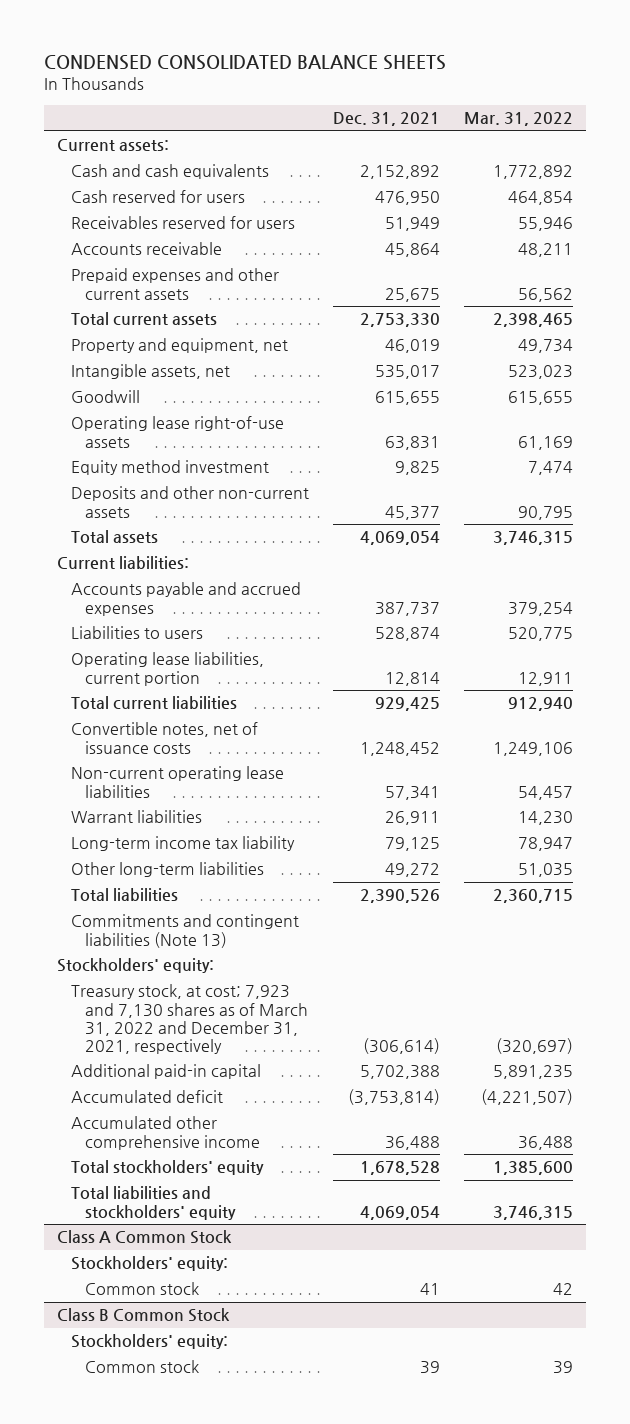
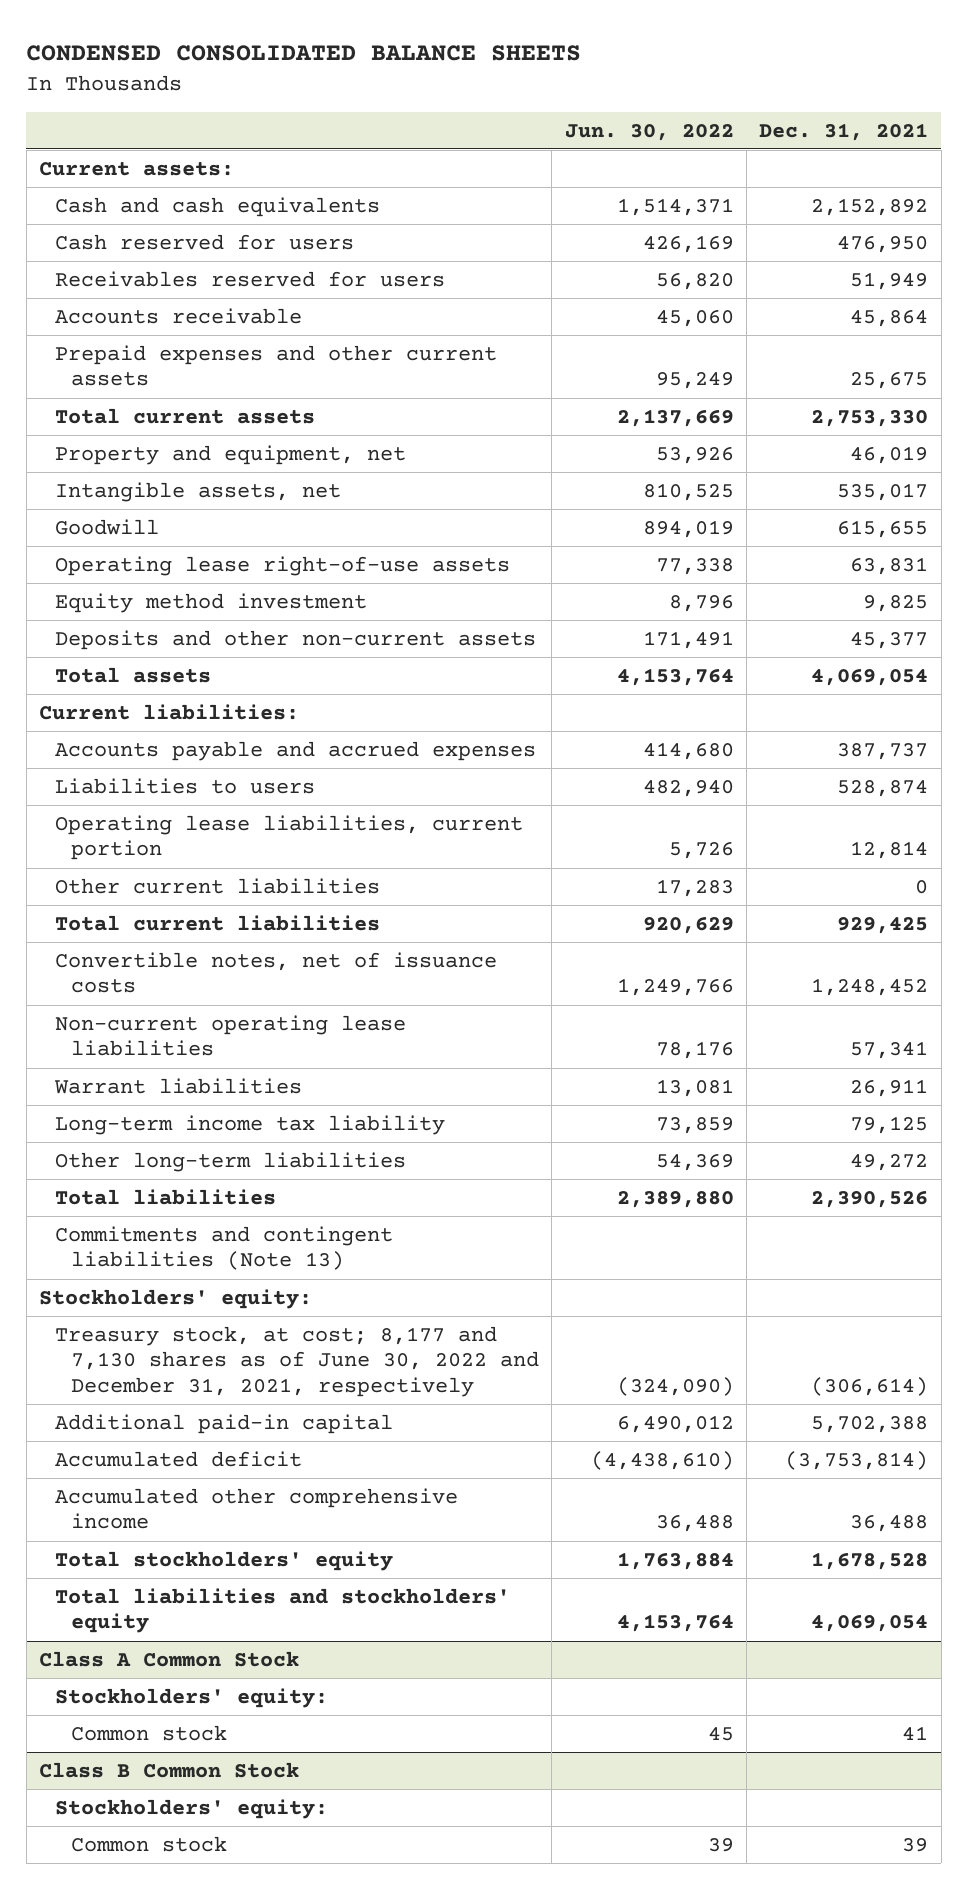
[464,112,574,127] Mar. 31, 2022 -> none
none -> [564,123,734,141] Jun. 30, 2022
none -> [55,877,381,894] Other current liabilities
[70,984,309,1054] Treasury stock, at cost; 7,923 and 7,130 shares as of March 31, 2022 and December 31, 2021, respectively -> [55,1325,539,1397] Treasury stock, at cost; 8,177 and 7,130 shares as of June 30, 2022 and December 31, 2021, respectively

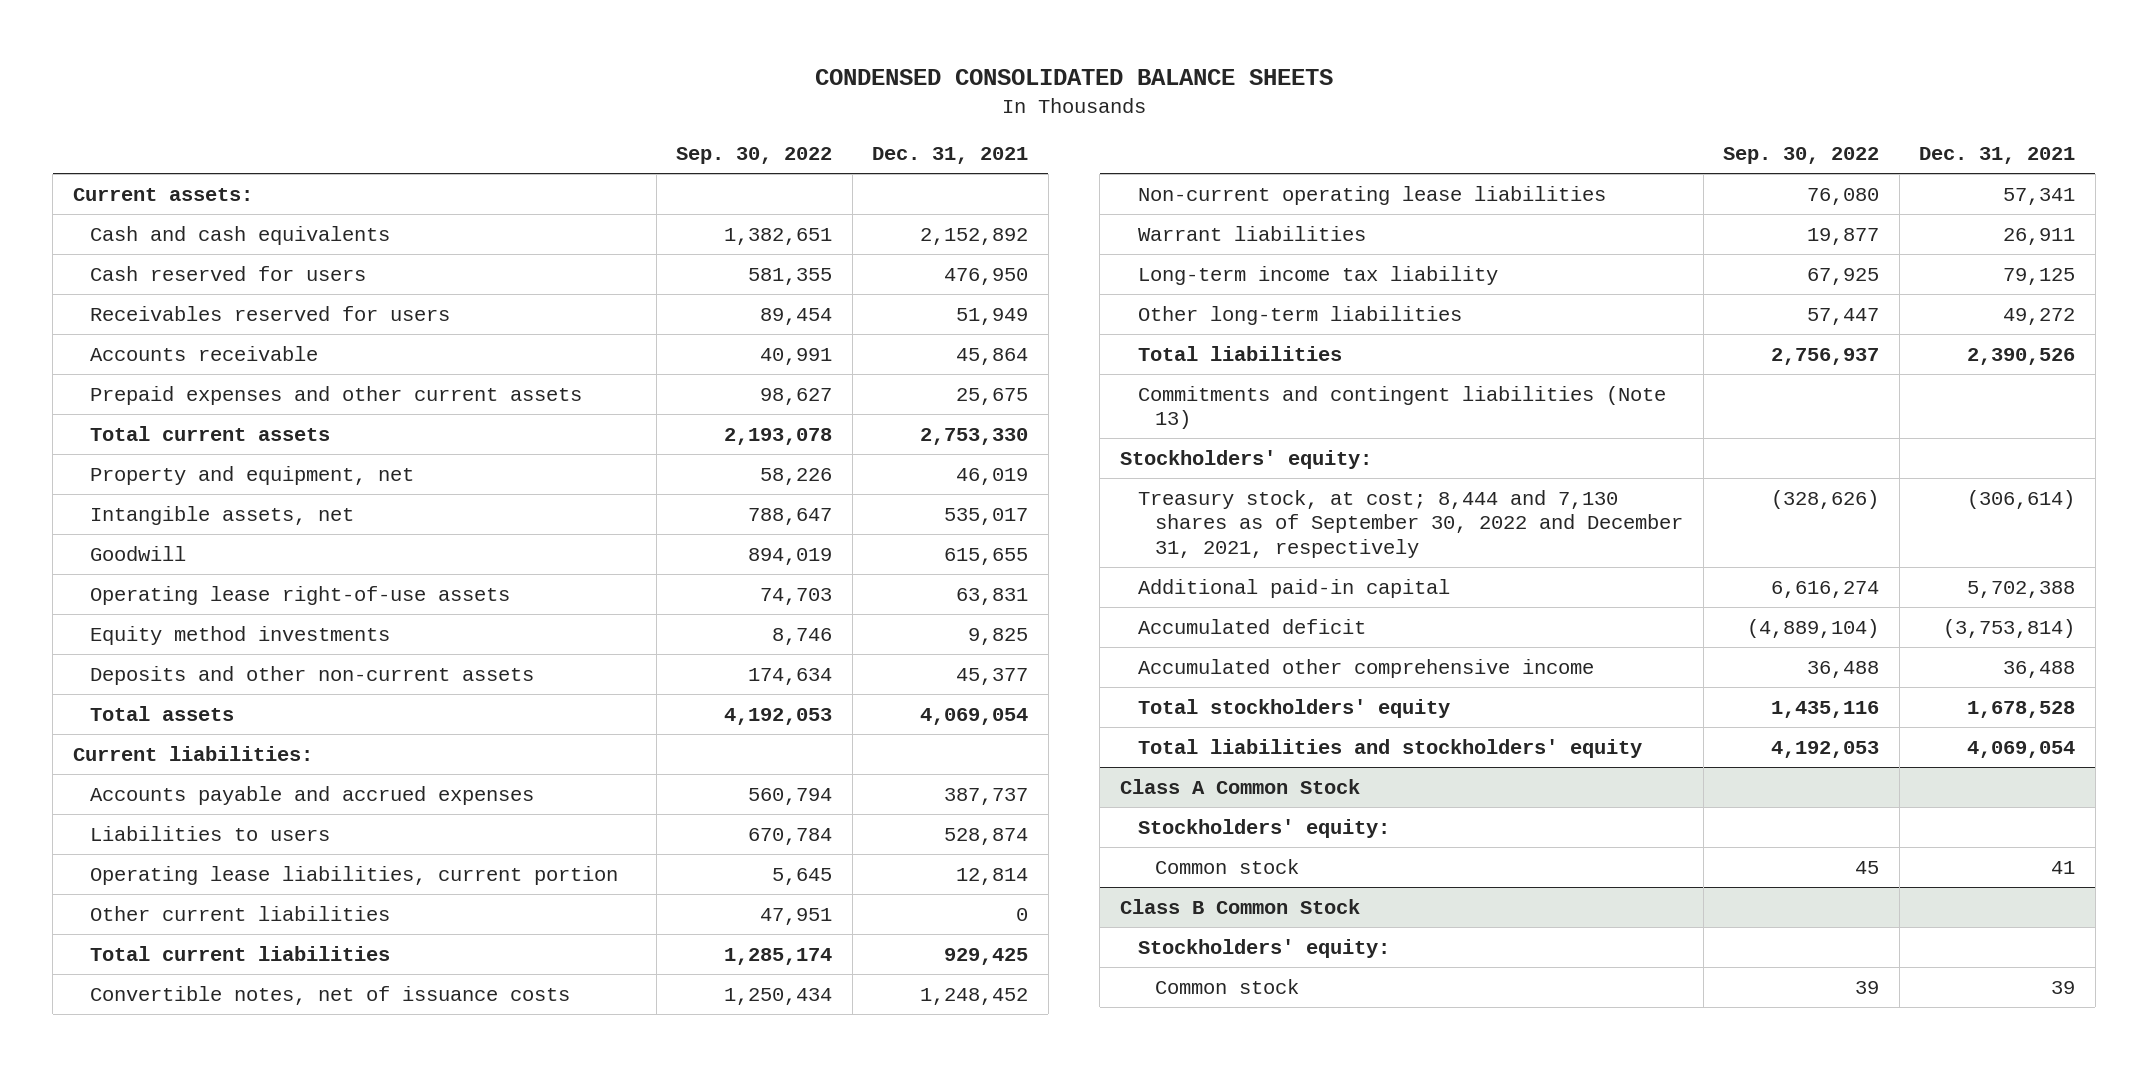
[564,123,734,141] Jun. 30, 2022 -> none
none -> [676,146,833,164] Sep. 30, 2022
[55,592,368,613] Equity method investment -> [90,625,391,645] Equity method investments
[55,1325,539,1397] Treasury stock, at cost; 8,177 and 7,130 shares as of June 30, 2022 and December 31, 2021, respectively -> [1137,489,1684,558] Treasury stock, at cost; 8,444 and 7,130 shares as of September 30, 2022 and December 31, 2021, respectively

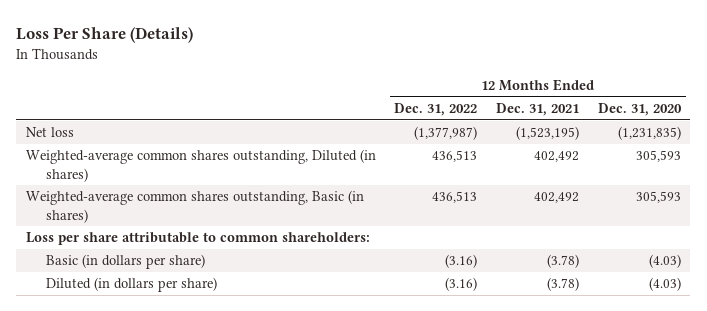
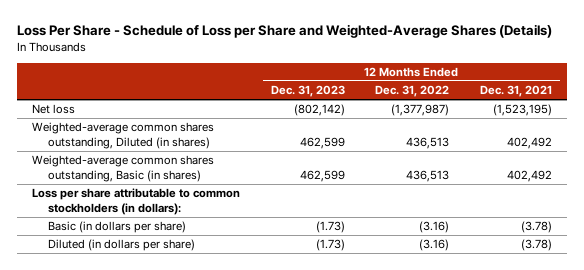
[16,26,194,43] Loss Per Share (Details) -> [17,24,553,39] Loss Per Share - Schedule of Loss per Share and Weighted-Average Shares (Details)
[597,102,682,116] Dec. 31, 2020 -> none
none -> [270,85,345,98] Dec. 31, 2023
[25,232,370,246] Loss per share attributable to common shareholders: -> [32,188,241,215] Loss per share attributable to common stockholders (in dollars):

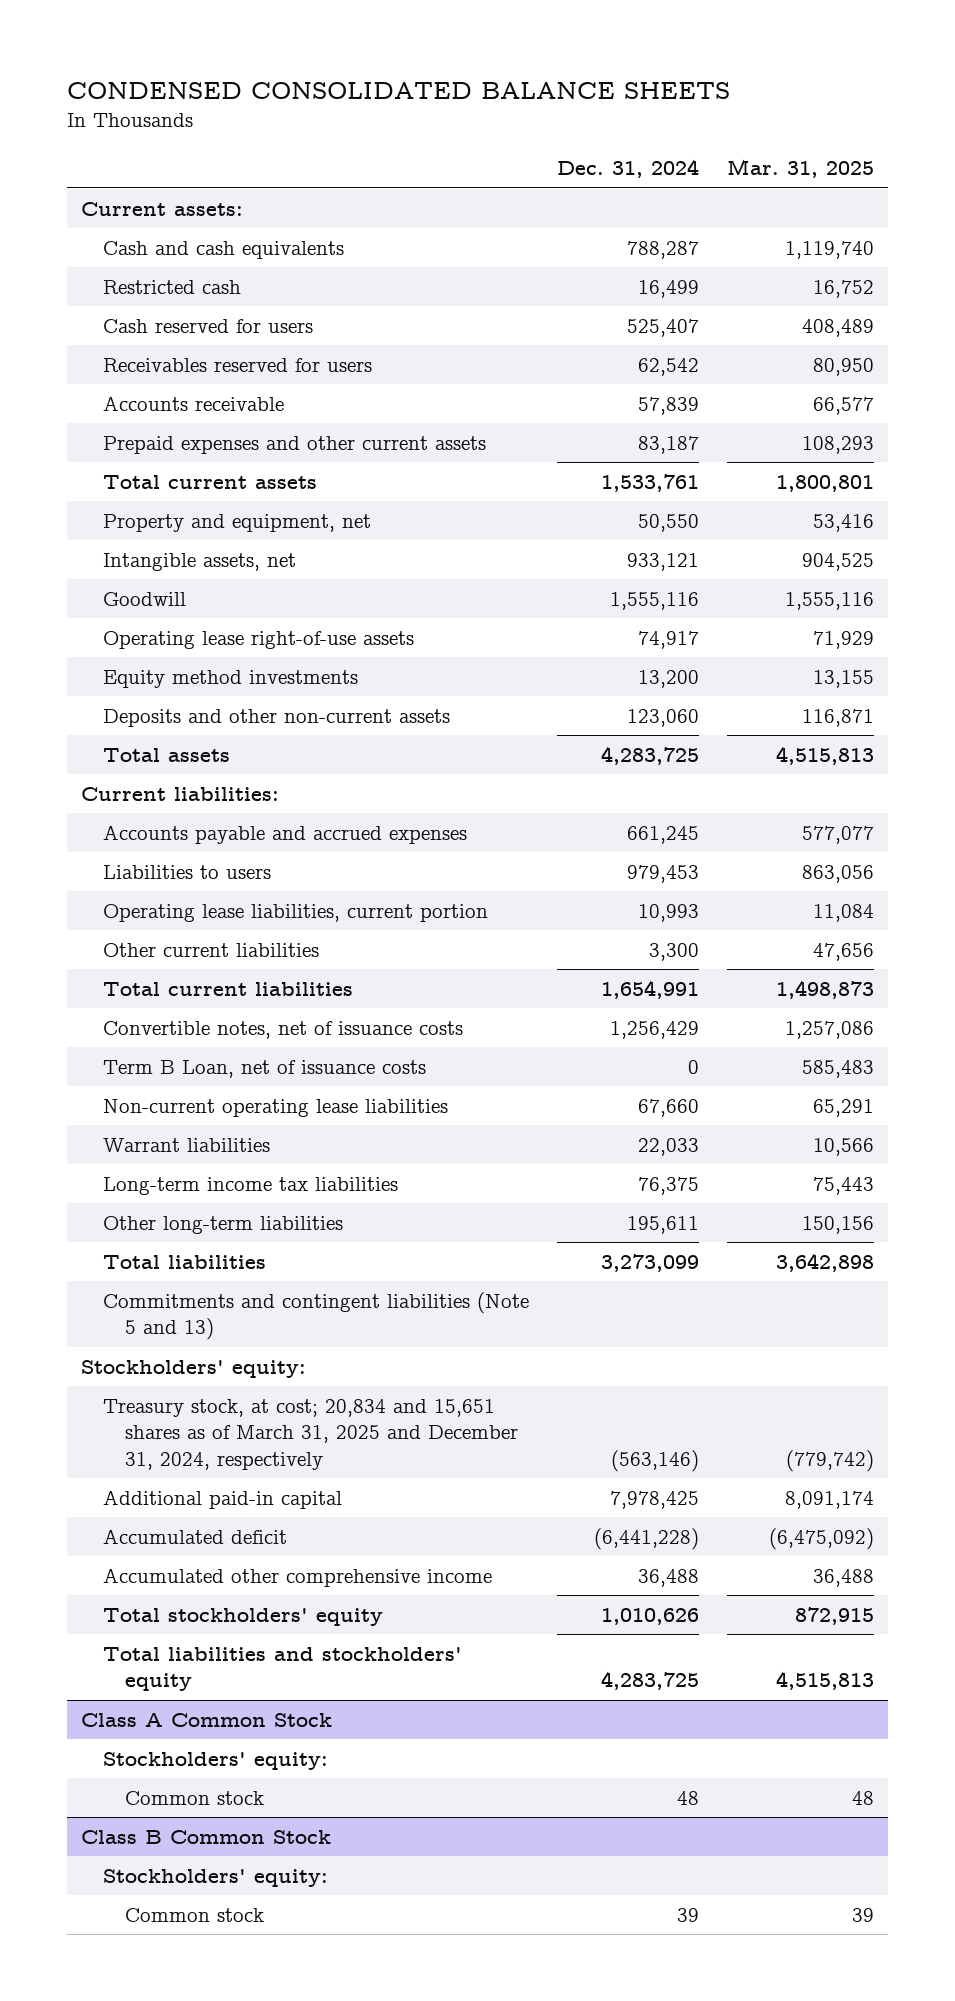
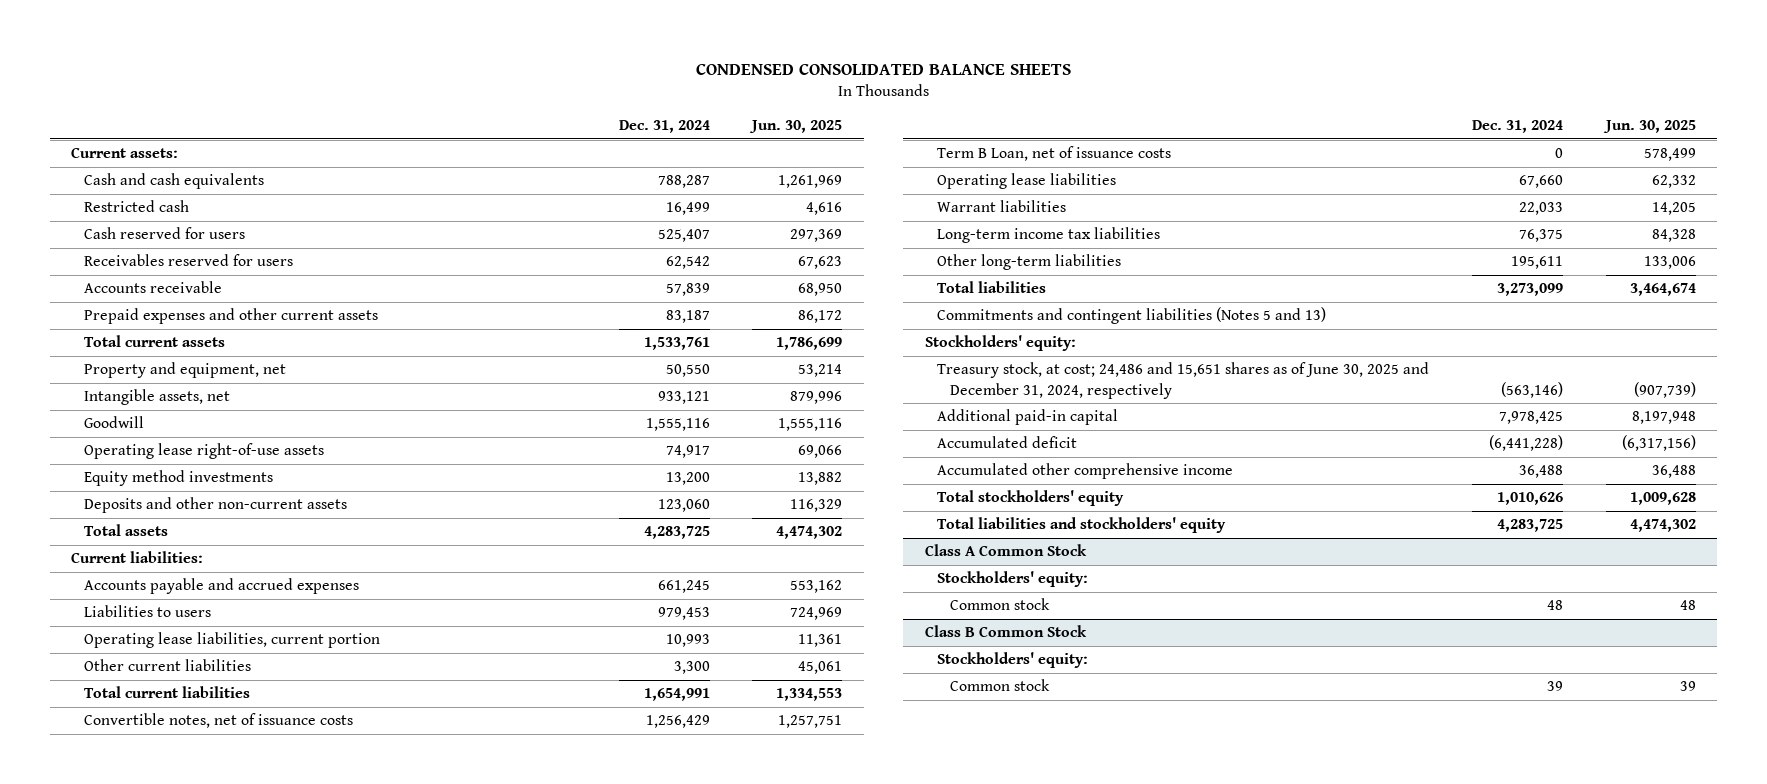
[727,159,875,179] Mar. 31, 2025 -> none
none -> [749,120,843,134] Jun. 30, 2025
[102,1098,448,1117] Non-current operating lease liabilities -> [937,173,1117,190] Operating lease liabilities
[102,1291,529,1341] Commitments and contingent liabilities (Note 5 and 13) -> [937,307,1327,325] Commitments and contingent liabilities (Notes 5 and 13)
[102,1398,518,1470] Treasury stock, at cost; 20,834 and 15,651 shares as of March 31, 2025 and December 31, 2024, respectively -> [937,362,1430,399] Treasury stock, at cost; 24,486 and 15,651 shares as of June 30, 2025 and December 31, 2024, respectively

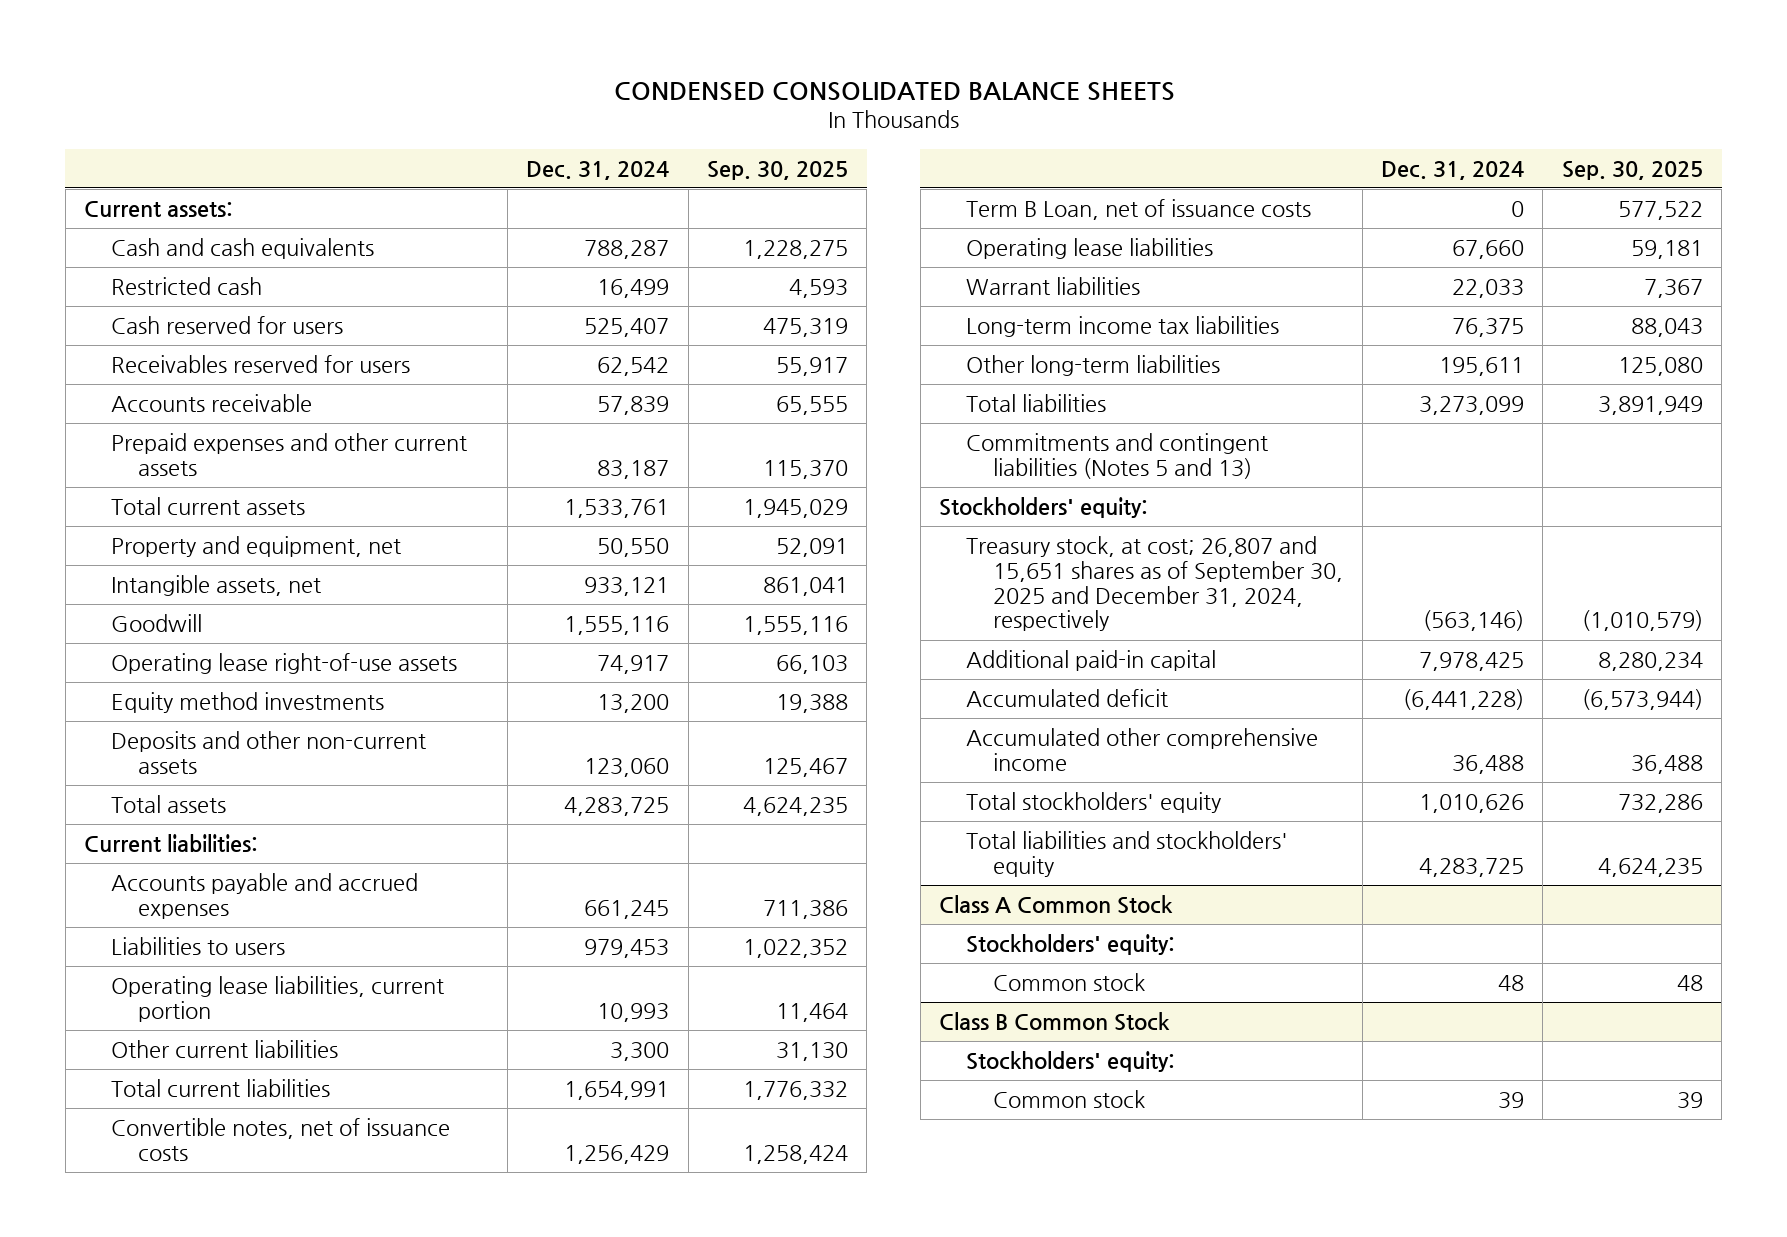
[749,120,843,134] Jun. 30, 2025 -> none
none -> [707,160,849,180] Sep. 30, 2025
[937,362,1430,399] Treasury stock, at cost; 24,486 and 15,651 shares as of June 30, 2025 and December 31, 2024, respectively -> [966,536,1344,632] Treasury stock, at cost; 26,807 and 15,651 shares as of September 30, 2025 and December 31, 2024, respectively

